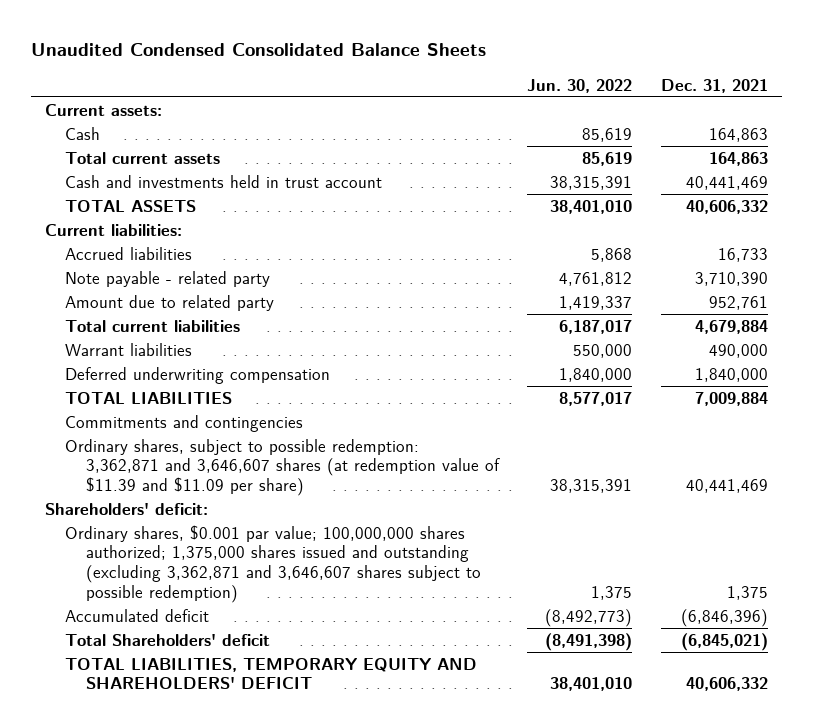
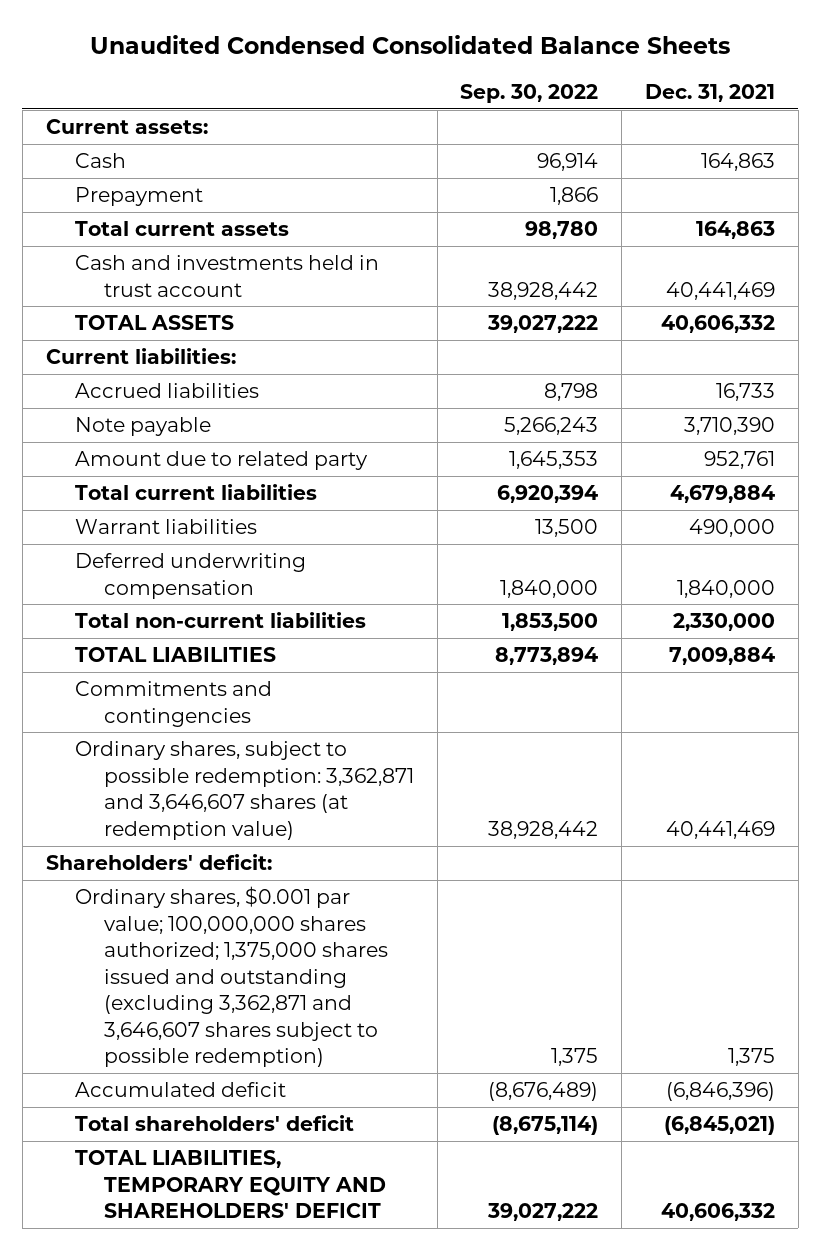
[527,78,633,93] Jun. 30, 2022 -> none
none -> [460,83,599,103] Sep. 30, 2022
none -> [74,187,203,207] Prepayment
[65,270,271,287] Note payable - related party -> [74,417,211,437] Note payable
none -> [74,612,366,629] Total non-current liabilities
[65,438,500,497] Ordinary shares, subject to possible redemption: 3,362,871 and 3,646,607 shares (at redemption value of $11.39 and $11.09 per share) -> [74,741,414,840] Ordinary shares, subject to possible redemption: 3,362,871 and 3,646,607 shares (at redemption value)
[65,633,271,646] Total Shareholders' deficit -> [74,1115,354,1132] Total shareholders' deficit

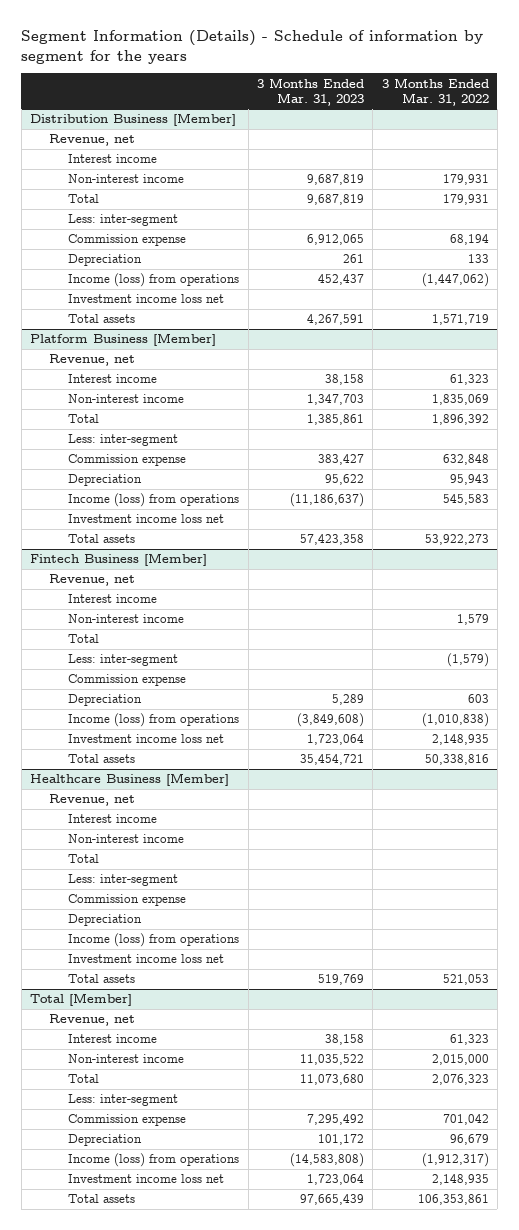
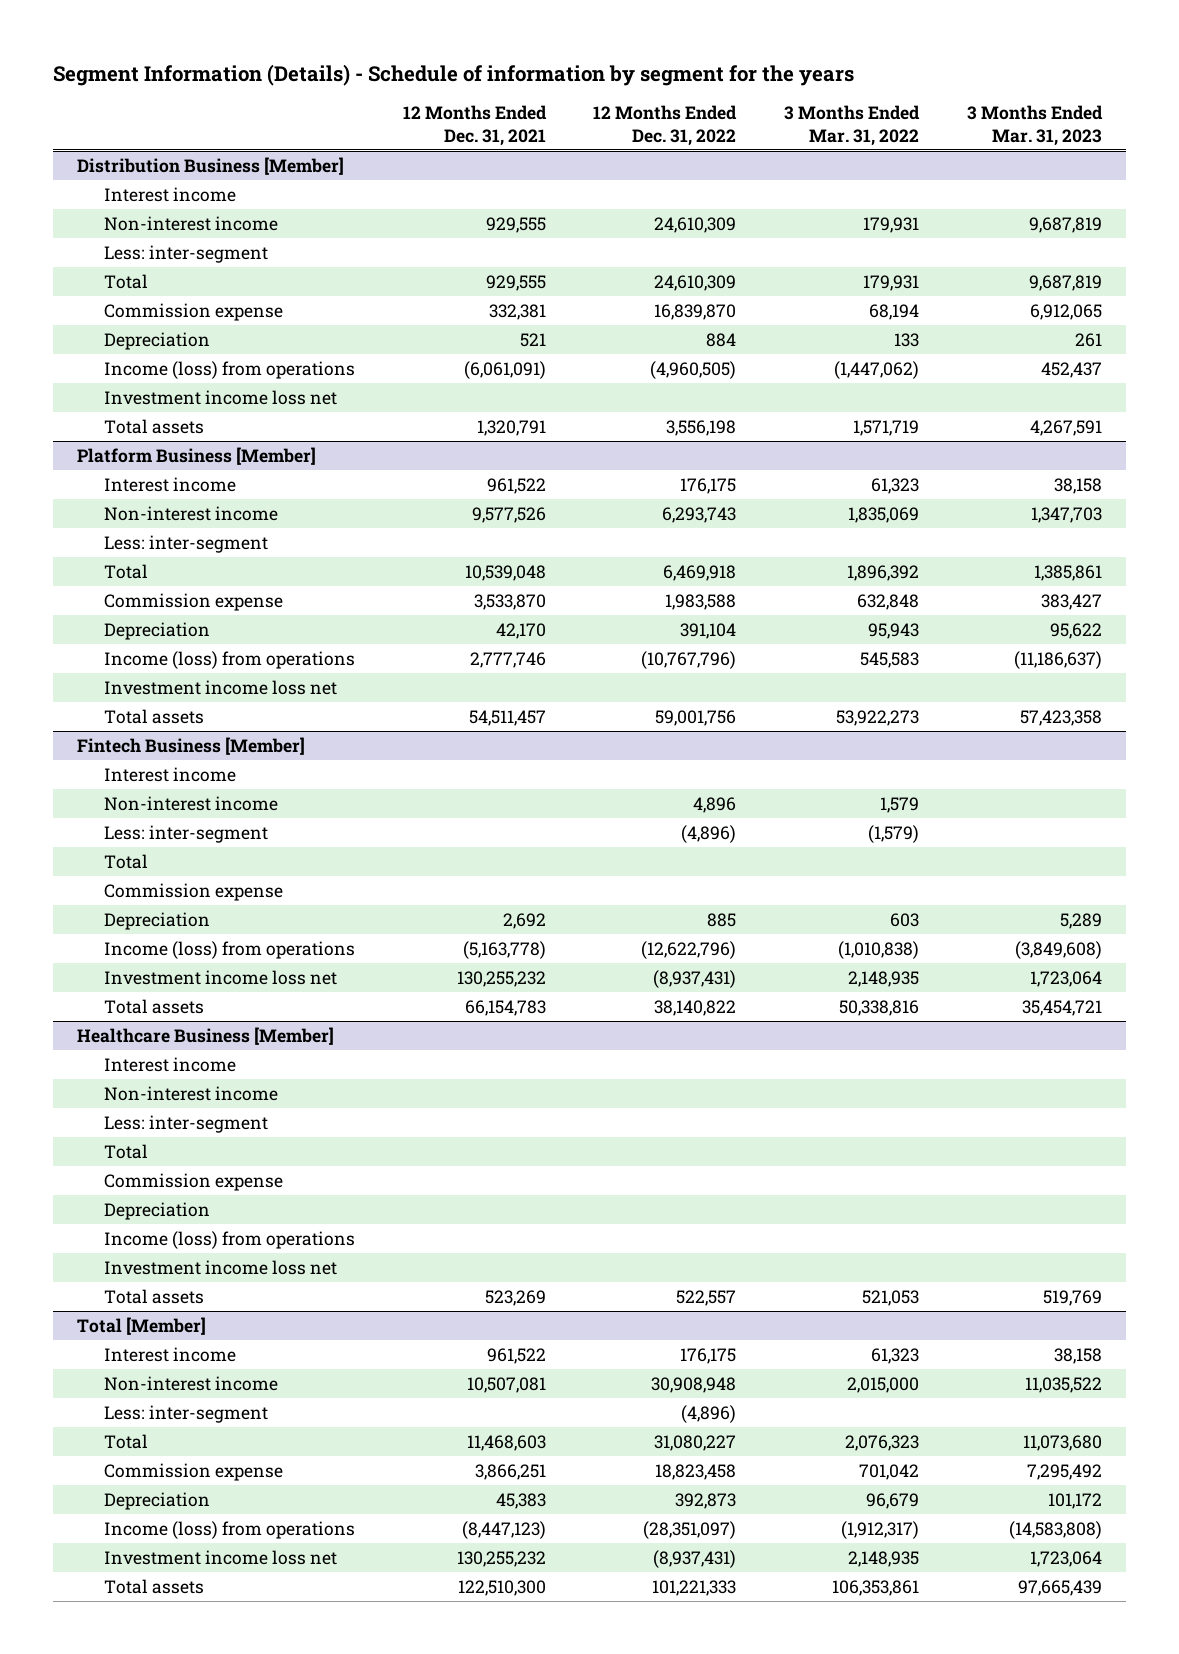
none -> [402,105,547,146] 12 Months Ended Dec. 31, 2021
none -> [593,105,738,146] 12 Months Ended Dec. 31, 2022
[49,134,136,147] Revenue, net -> none
[68,194,100,204] Total -> [103,273,148,289] Total
[49,354,136,367] Revenue, net -> none
[68,414,100,424] Total -> [103,563,148,579] Total
[49,574,136,587] Revenue, net -> none
[68,634,100,644] Total -> [103,853,148,869] Total
[49,794,136,807] Revenue, net -> none
[68,854,100,864] Total -> [103,1143,148,1159] Total
[49,1014,136,1027] Revenue, net -> none
[68,1074,100,1084] Total -> [103,1433,148,1449] Total

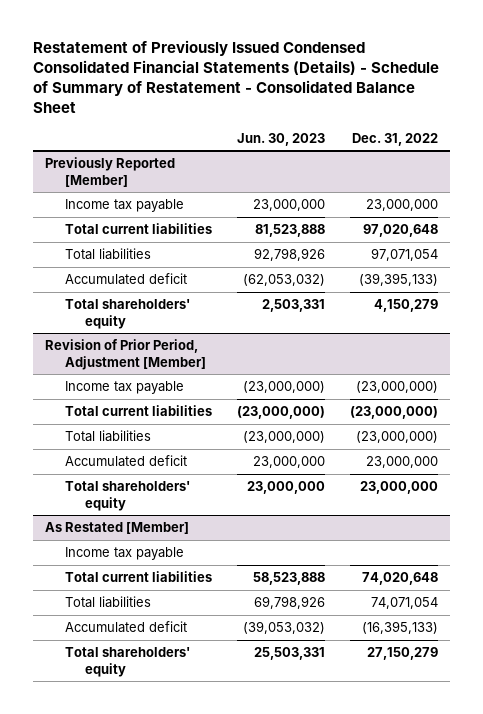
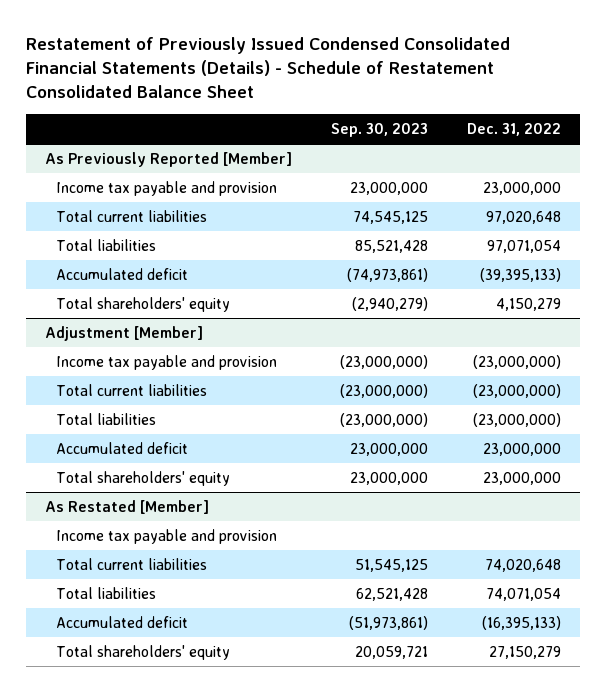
[32,39,439,113] Restatement of Previously Issued Condensed Consolidated Financial Statements (Details) - Schedule of Summary of Restatement - Consolidated Balance Sheet -> [26,37,511,99] Restatement of Previously Issued Condensed Consolidated Financial Statements (Details) - Schedule of Restatement Consolidated Balance Sheet
[236,132,325,146] Jun. 30, 2023 -> none
none -> [331,122,429,137] Sep. 30, 2023
[45,157,176,187] Previously Reported [Member] -> [45,151,293,167] As Previously Reported [Member]
[64,199,184,213] Income tax payable -> [56,180,278,196] Income tax payable and provision
[45,339,206,370] Revision of Prior Period, Adjustment [Member] -> [45,325,204,341] Adjustment [Member]
[64,381,184,395] Income tax payable -> [56,354,278,370] Income tax payable and provision
[64,547,184,561] Income tax payable -> [56,528,278,544] Income tax payable and provision

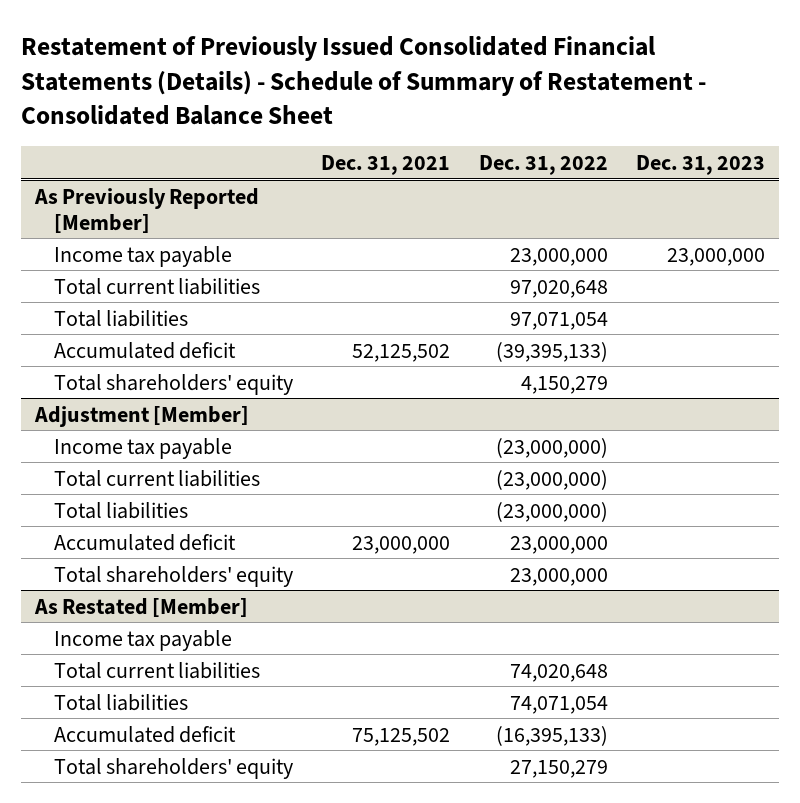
[26,37,511,99] Restatement of Previously Issued Condensed Consolidated Financial Statements (Details) - Schedule of Restatement Consolidated Balance Sheet -> [20,36,706,126] Restatement of Previously Issued Consolidated Financial Statements (Details) - Schedule of Summary of Restatement - Consolidated Balance Sheet
[331,122,429,137] Sep. 30, 2023 -> none
none -> [321,154,451,175] Dec. 31, 2021
none -> [635,154,765,175] Dec. 31, 2023
[56,180,278,196] Income tax payable and provision -> [53,245,232,267] Income tax payable
[56,354,278,370] Income tax payable and provision -> [53,437,232,459] Income tax payable
[56,528,278,544] Income tax payable and provision -> [53,629,232,651] Income tax payable

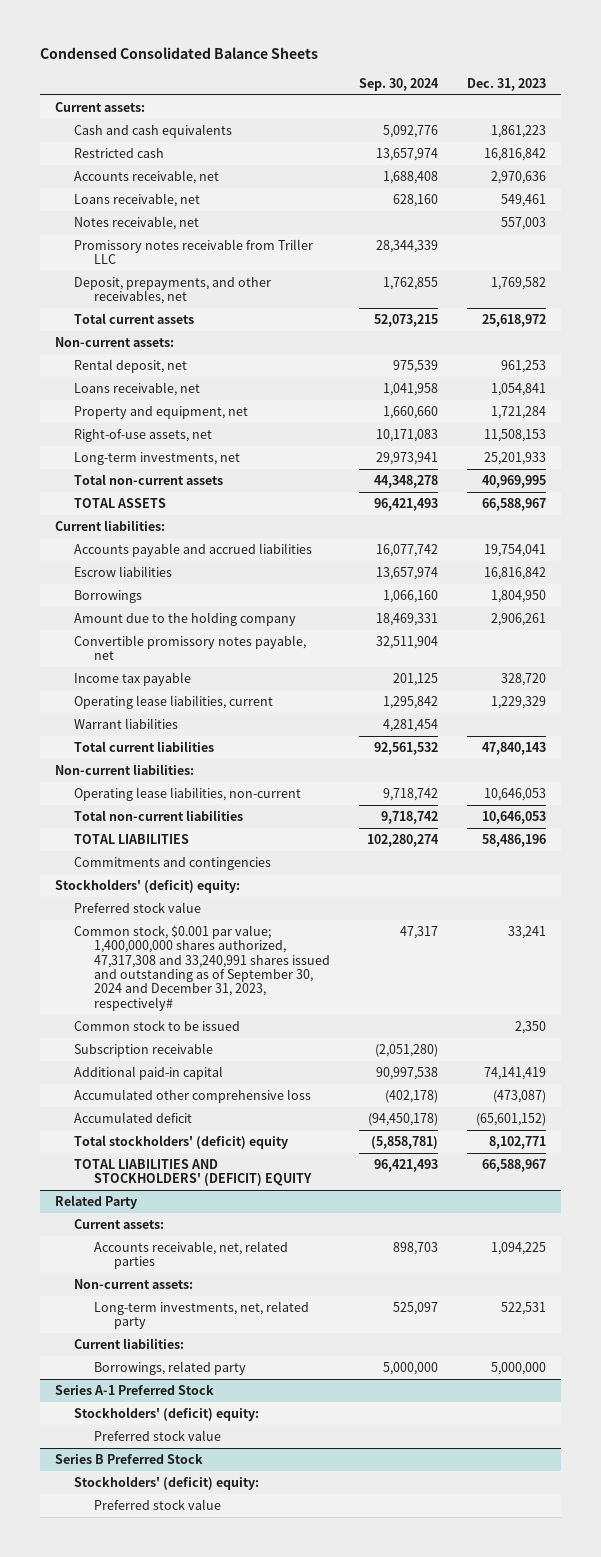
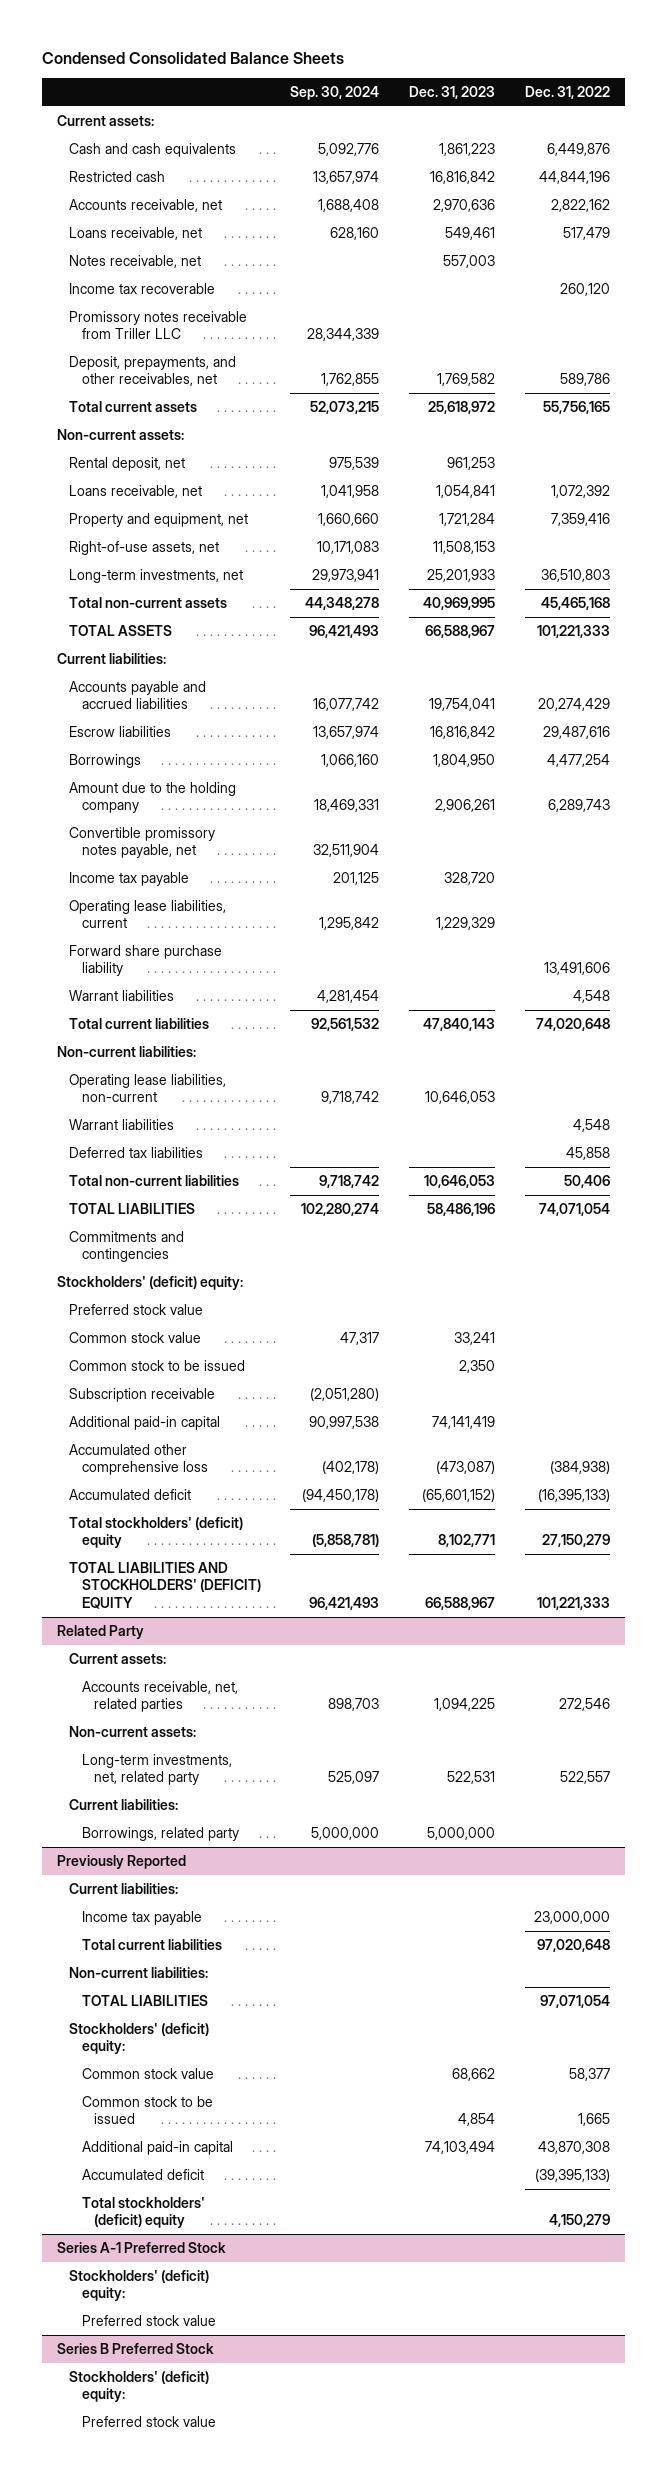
none -> [524,85,610,99] Dec. 31, 2022
none -> [69,283,216,295] Income tax recoverable
none -> [69,945,223,977] Forward share purchase liability
none -> [69,1119,175,1131] Warrant liabilities
none -> [69,1147,204,1159] Deferred tax liabilities
[74,925,331,1011] Common stock, $0.001 par value; 1,400,000,000 shares authorized, 47,317,308 and 33,240,991 shares issued and outstanding as of September 30, 2024 and December 31, 2023, respectively# -> [69,1332,202,1344] Common stock value
none -> [56,1855,186,1870] Previously Reported
none -> [69,1883,179,1895] Current liabilities:
none -> [81,1911,202,1926] Income tax payable
none -> [81,1939,222,1951] Total current liabilities
none -> [69,1967,209,1979] Non-current liabilities:
none -> [81,1995,208,2007] TOTAL LIABILITIES
none -> [69,2023,210,2055] Stockholders' (deficit) equity:
none -> [81,2068,214,2080] Common stock value
none -> [81,2096,213,2125] Common stock to be issued
none -> [81,2141,233,2156] Additional paid-in capital
none -> [81,2169,204,2181] Accumulated deficit
none -> [81,2197,205,2229] Total stockholders' (deficit) equity

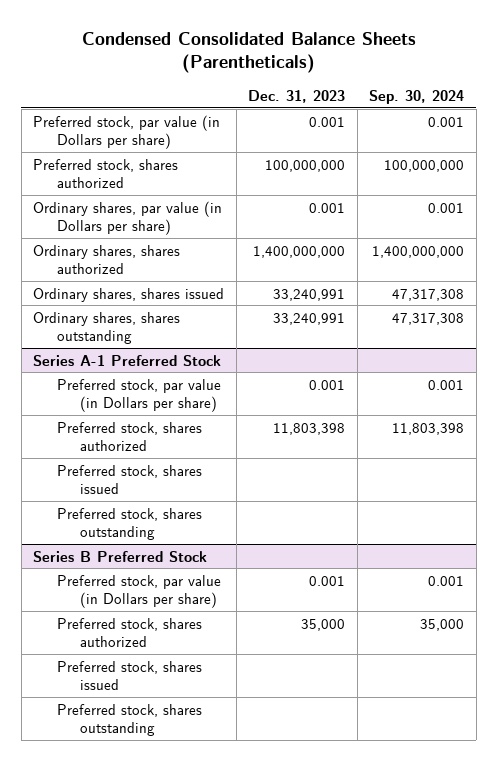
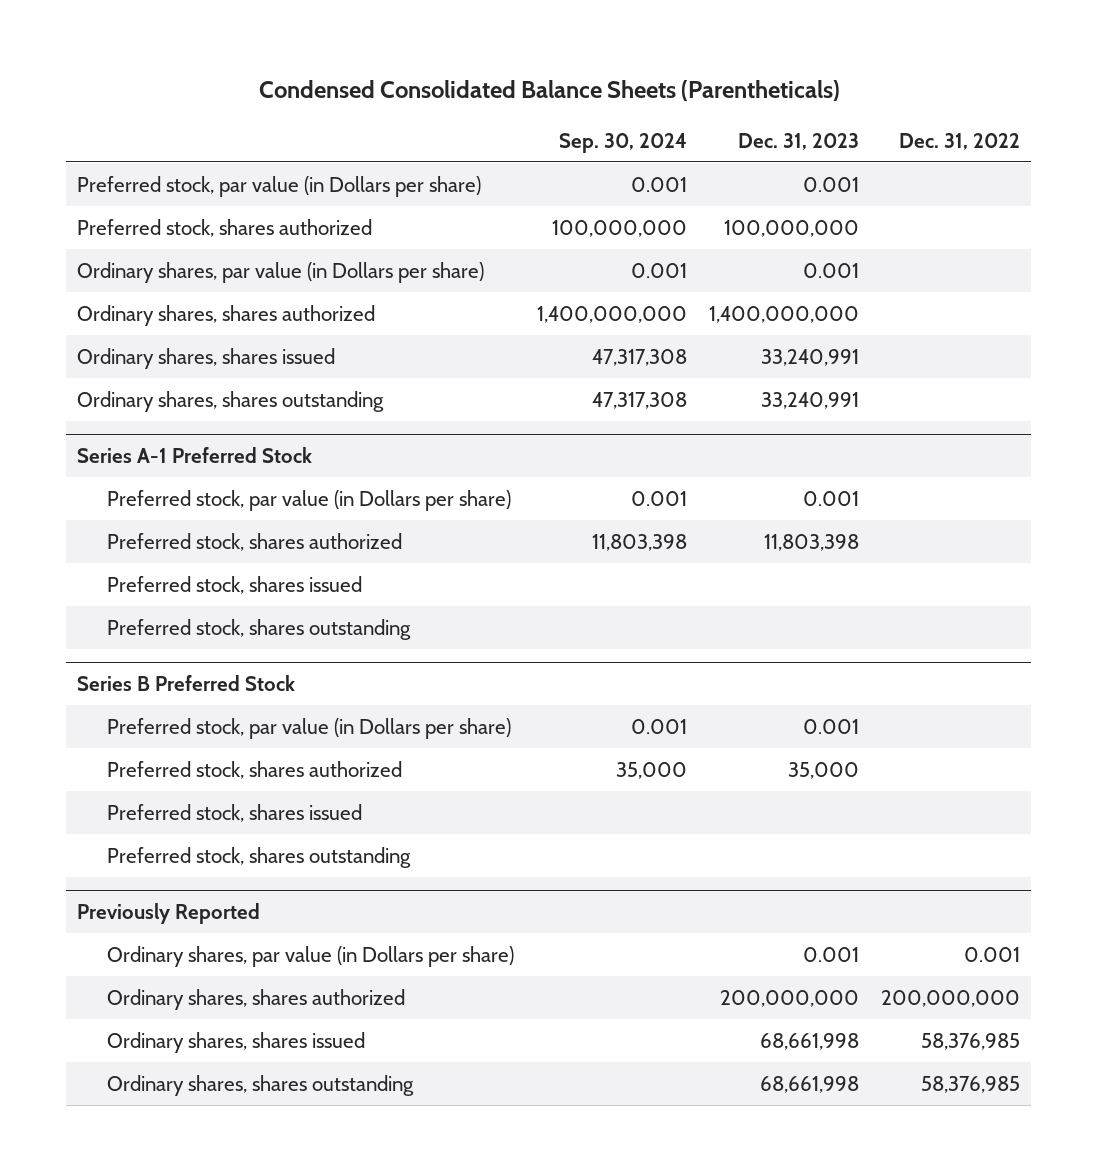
none -> [898,132,1020,150] Dec. 31, 2022
none -> [77,902,261,924] Previously Reported
none -> [107,945,515,967] Ordinary shares, par value (in Dollars per share)
none -> [107,988,406,1010] Ordinary shares, shares authorized
none -> [107,1031,366,1053] Ordinary shares, shares issued
none -> [107,1074,415,1096] Ordinary shares, shares outstanding

